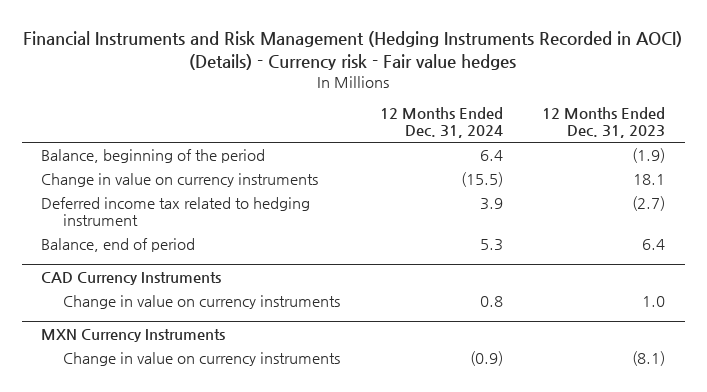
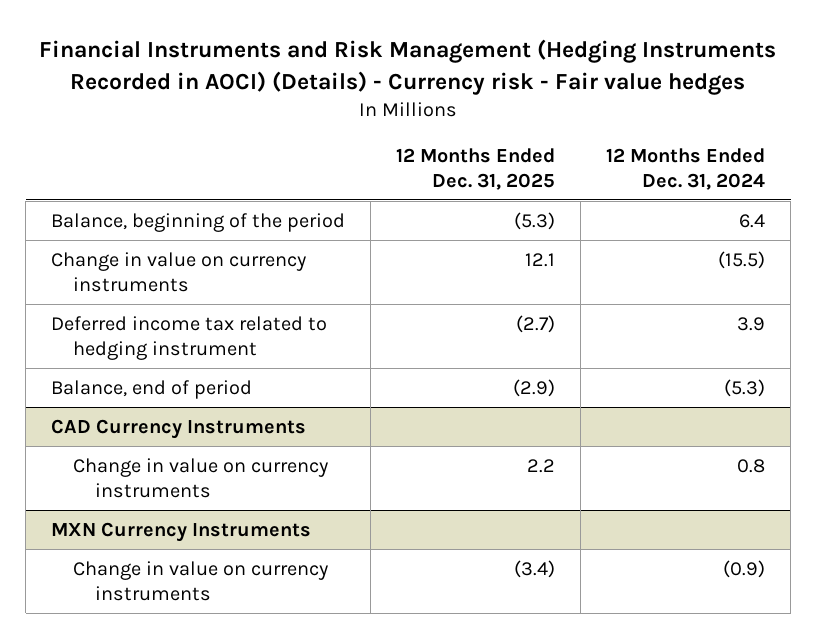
[542,107,666,139] 12 Months Ended Dec. 31, 2023 -> none
none -> [396,147,556,190] 12 Months Ended Dec. 31, 2025
[479,239,503,252] 5.3 -> [724,378,766,397] (5.3)

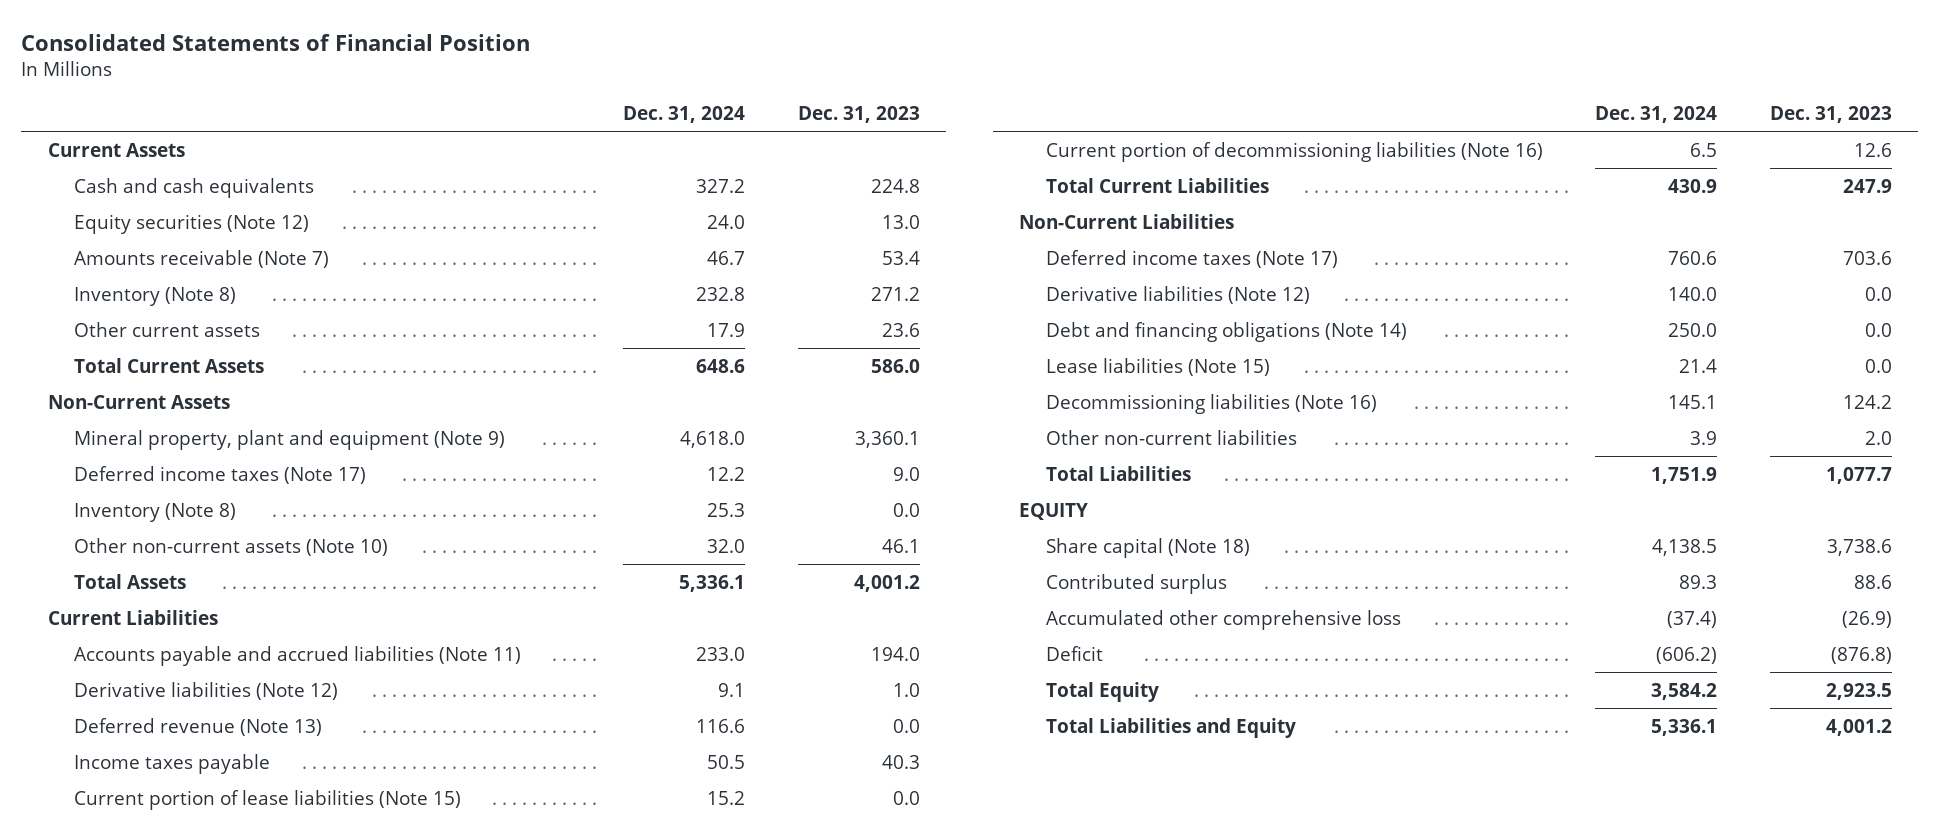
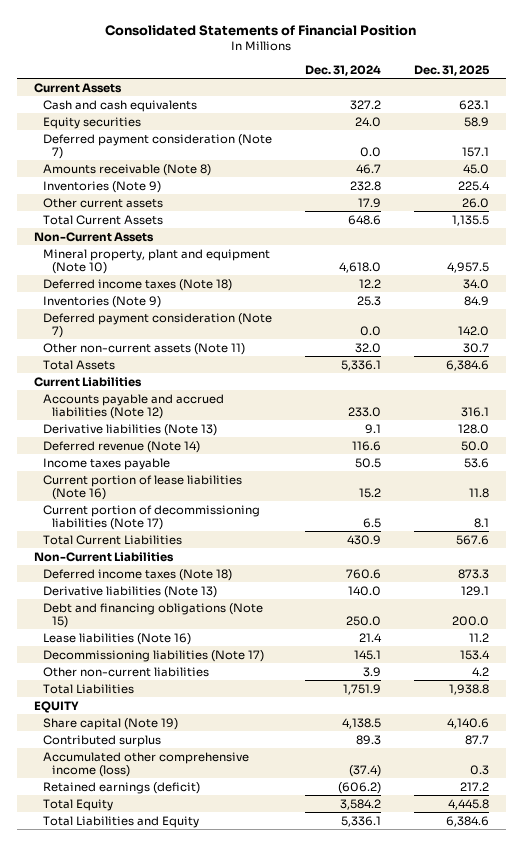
[797,105,920,123] Dec. 31, 2023 -> none
none -> [414,65,491,77] Dec. 31, 2025
[73,213,309,234] Equity securities (Note 12) -> [42,116,141,129] Equity securities
none -> [42,133,272,160] Deferred payment consideration (Note 7)
[73,249,329,268] Amounts receivable (Note 7) -> [42,163,211,176] Amounts receivable (Note 8)
[73,286,236,306] Inventory (Note 8) -> [42,180,161,193] Inventories (Note 9)
[73,429,505,450] Mineral property, plant and equipment (Note 9) -> [42,248,270,275] Mineral property, plant and equipment (Note 10)
[73,465,366,484] Deferred income taxes (Note 17) -> [42,278,232,291] Deferred income taxes (Note 18)
[73,502,236,522] Inventory (Note 8) -> [42,295,161,308] Inventories (Note 9)
none -> [42,312,272,339] Deferred payment consideration (Note 7)
[73,537,388,556] Other non-current assets (Note 10) -> [42,342,245,355] Other non-current assets (Note 11)
[73,645,521,666] Accounts payable and accrued liabilities (Note 11) -> [42,393,224,420] Accounts payable and accrued liabilities (Note 12)
[73,681,338,700] Derivative liabilities (Note 12) -> [42,423,217,436] Derivative liabilities (Note 13)
[73,717,322,736] Deferred revenue (Note 13) -> [42,440,200,453] Deferred revenue (Note 14)
[73,789,461,810] Current portion of lease liabilities (Note 15) -> [42,474,242,501] Current portion of lease liabilities (Note 16)
[1045,141,1543,162] Current portion of decommissioning liabilities (Note 16) -> [42,504,260,531] Current portion of decommissioning liabilities (Note 17)
[1045,249,1338,268] Deferred income taxes (Note 17) -> [42,568,232,581] Deferred income taxes (Note 18)
[1045,285,1310,304] Derivative liabilities (Note 12) -> [42,585,217,598] Derivative liabilities (Note 13)
[1045,321,1407,342] Debt and financing obligations (Note 14) -> [42,602,263,629] Debt and financing obligations (Note 15)
[1045,357,1270,376] Lease liabilities (Note 15) -> [42,632,191,645] Lease liabilities (Note 16)
[1045,393,1377,414] Decommissioning liabilities (Note 16) -> [42,649,264,662] Decommissioning liabilities (Note 17)
[1045,537,1250,558] Share capital (Note 18) -> [42,717,178,730] Share capital (Note 19)
[1045,609,1401,630] Accumulated other comprehensive loss -> [42,751,249,778] Accumulated other comprehensive income (loss)
[1045,645,1103,661] Deficit -> [42,781,200,794] Retained earnings (deficit)

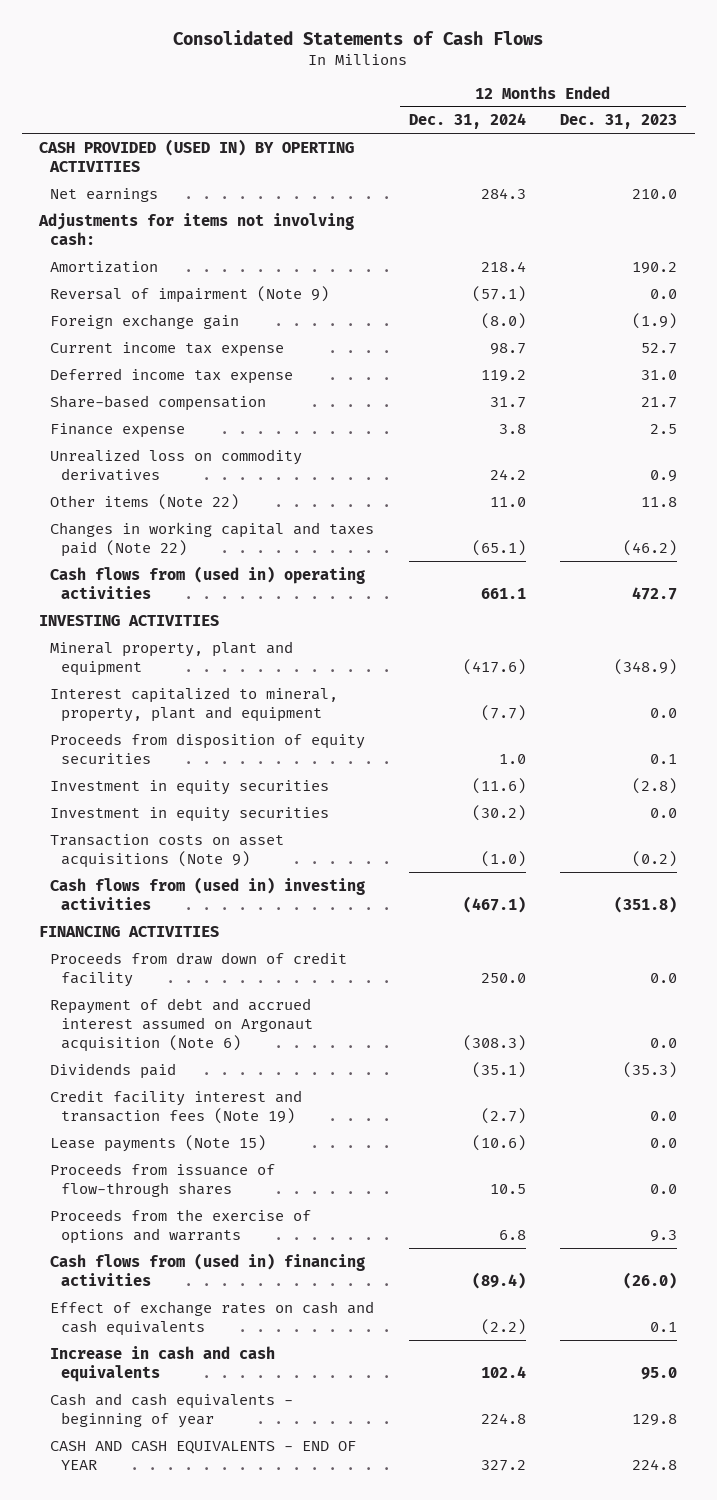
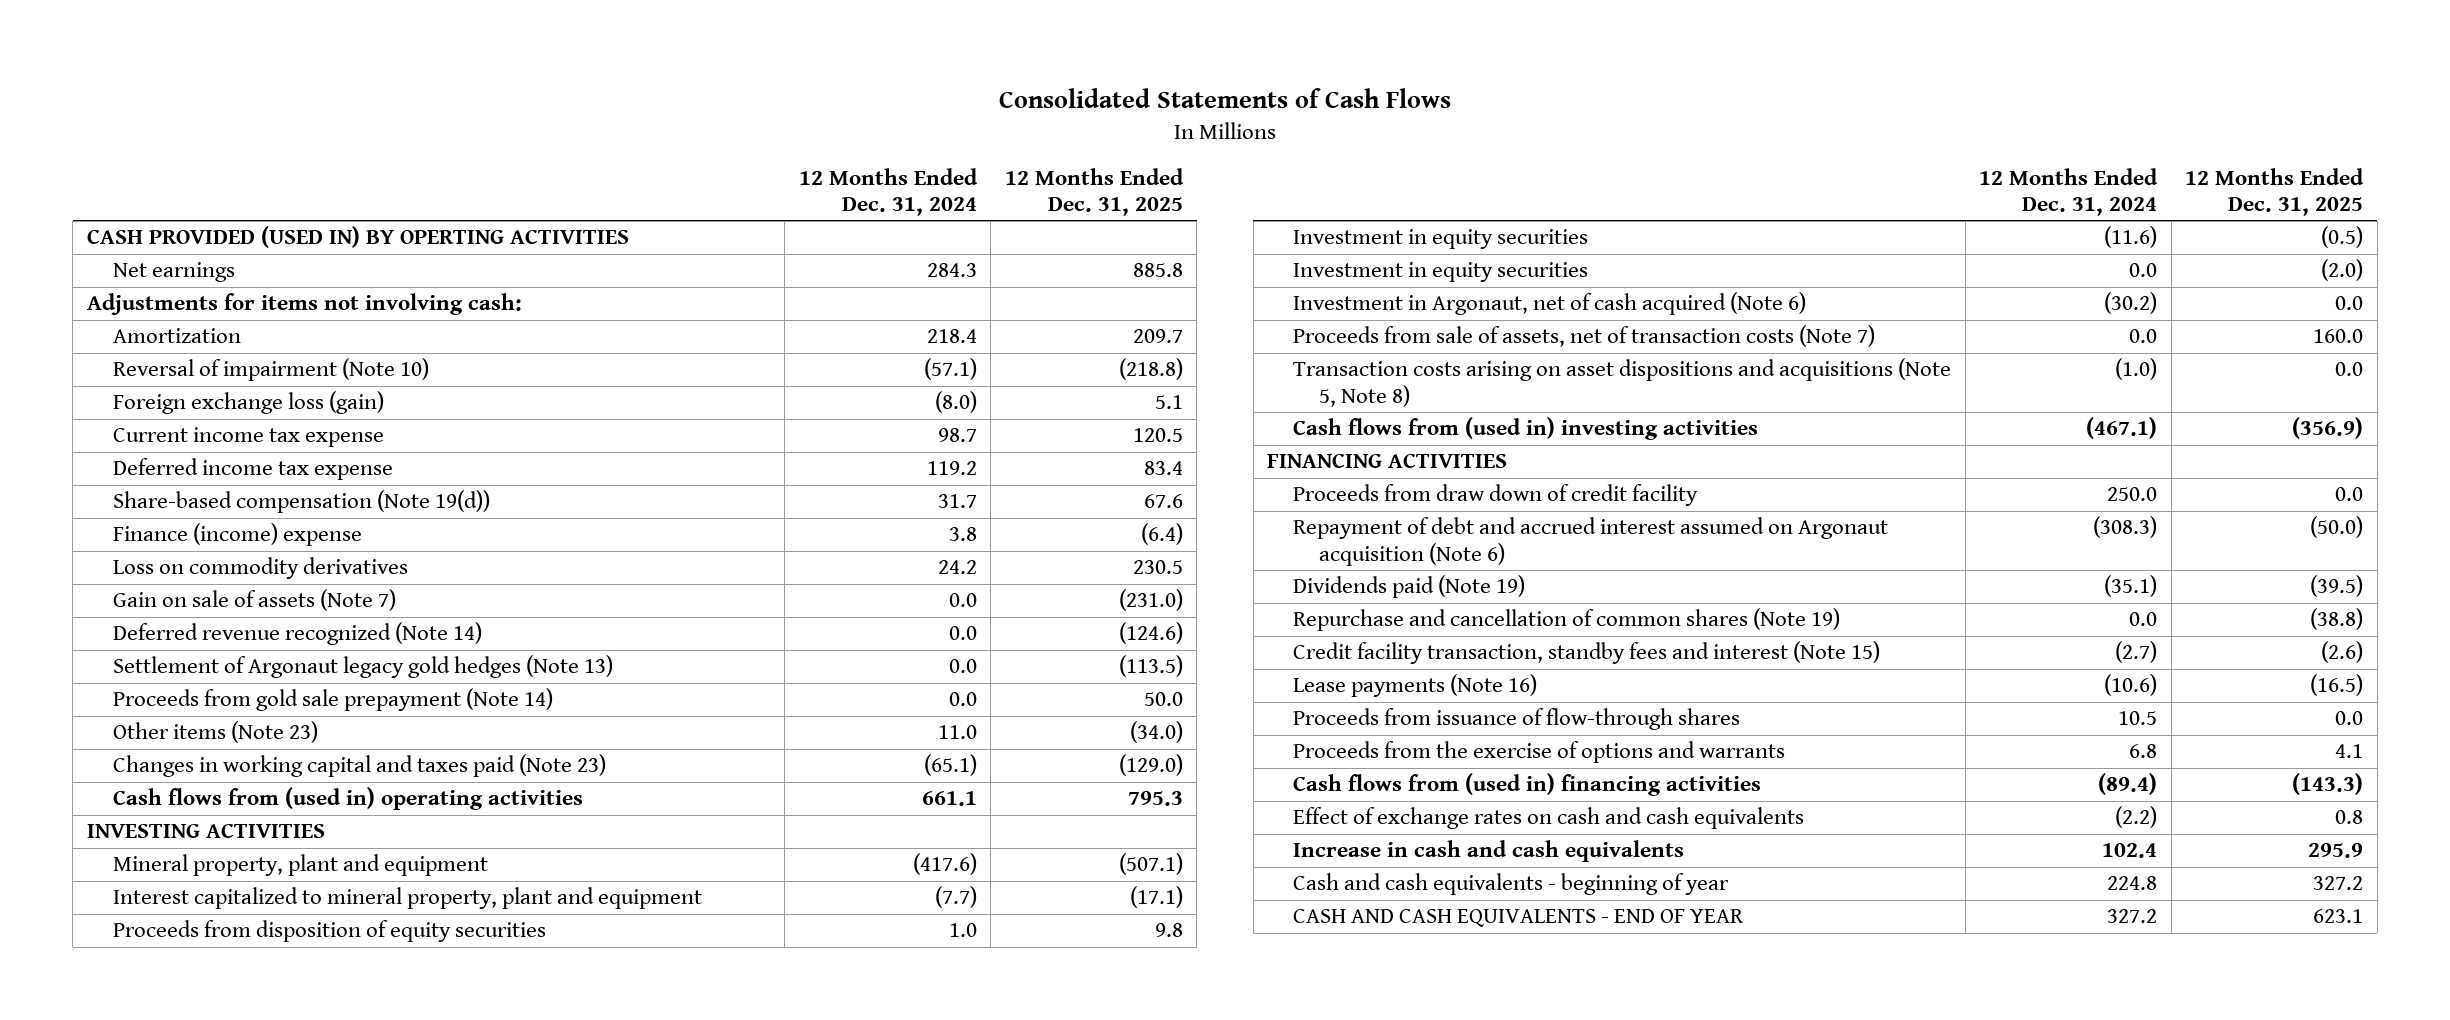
[560,114,678,130] Dec. 31, 2023 -> none
none -> [1004,167,1184,216] 12 Months Ended Dec. 31, 2025
[49,285,329,303] Reversal of impairment (Note 9) -> [112,358,429,382] Reversal of impairment (Note 10)
[49,313,239,329] Foreign exchange gain -> [112,391,384,415] Foreign exchange loss (gain)
[49,394,266,411] Share-based compensation -> [112,490,490,514] Share-based compensation (Note 19(d))
[49,422,185,438] Finance expense -> [112,523,362,547] Finance (income) expense
[49,448,302,481] Unrealized loss on commodity derivatives -> [112,557,408,580] Loss on commodity derivatives
none -> [112,589,396,612] Gain on sale of assets (Note 7)
none -> [112,622,482,646] Deferred revenue recognized (Note 14)
none -> [112,655,613,679] Settlement of Argonaut legacy gold hedges (Note 13)
none -> [112,688,553,712] Proceeds from gold sale prepayment (Note 14)
[49,493,239,510] Other items (Note 22) -> [112,721,318,744] Other items (Note 23)
[49,521,374,557] Changes in working capital and taxes paid (Note 22) -> [112,754,606,778] Changes in working capital and taxes paid (Note 23)
[49,686,338,722] Interest capitalized to mineral, property, plant and equipment -> [112,887,702,910] Interest capitalized to mineral property, plant and equipment
[471,804,526,821] (30.2) -> [2129,263,2158,278] 0.0
none -> [1293,292,1807,316] Investment in Argonaut, net of cash acquired (Note 6)
none -> [1293,325,1876,348] Proceeds from sale of assets, net of transaction costs (Note 7)
[49,833,284,868] Transaction costs on asset acquisitions (Note 9) -> [1293,358,1952,407] Transaction costs arising on asset dispositions and acquisitions (Note 5, Note 8)
[49,1062,176,1079] Dividends paid -> [1293,575,1526,599] Dividends paid (Note 19)
none -> [1293,608,1841,632] Repurchase and cancellation of common shares (Note 19)
[49,1089,302,1124] Credit facility interest and transaction fees (Note 19) -> [1293,641,1881,665] Credit facility transaction, standby fees and interest (Note 15)
[49,1134,266,1152] Lease payments (Note 15) -> [1293,674,1538,698] Lease payments (Note 16)

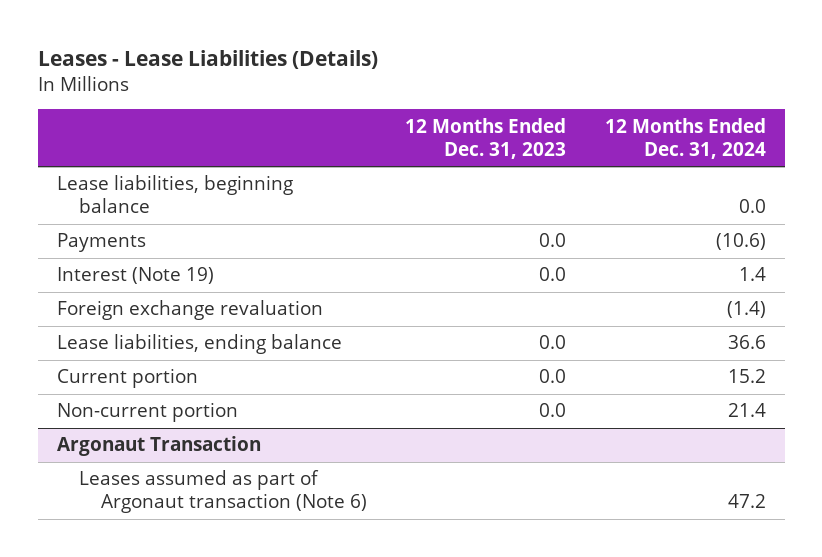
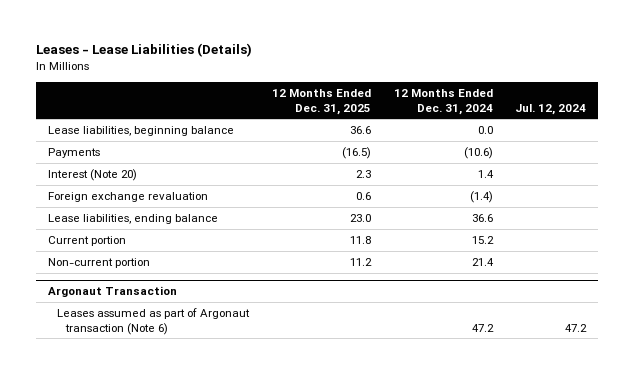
[405,117,567,159] 12 Months Ended Dec. 31, 2023 -> none
none -> [271,89,371,115] 12 Months Ended Dec. 31, 2025
none -> [515,103,587,115] Jul. 12, 2024
[56,267,214,285] Interest (Note 19) -> [47,169,137,182] Interest (Note 20)

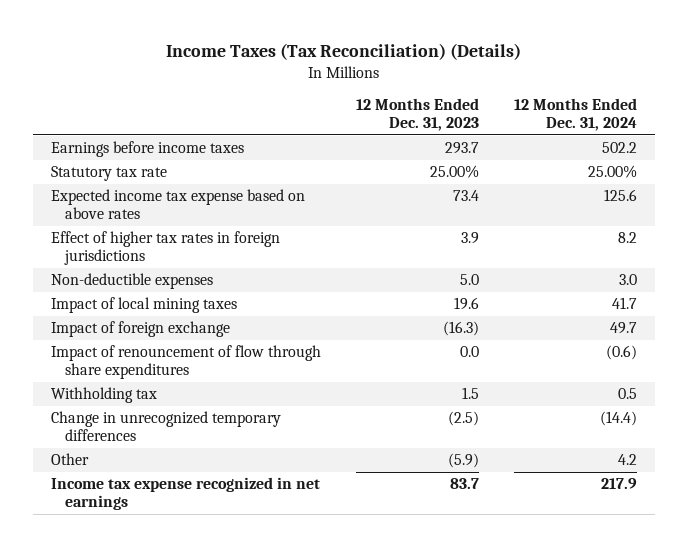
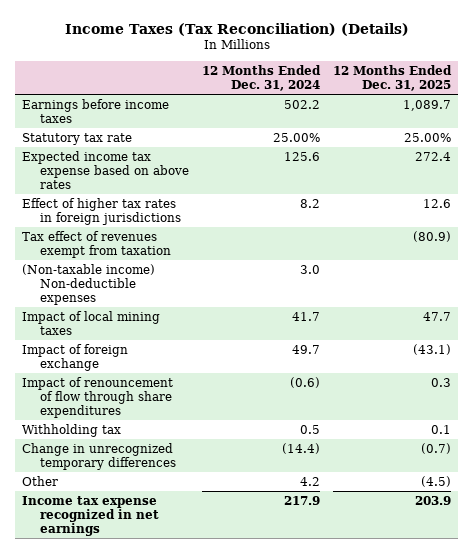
[355,98,479,132] 12 Months Ended Dec. 31, 2023 -> none
none -> [333,64,453,92] 12 Months Ended Dec. 31, 2025
none -> [21,230,172,259] Tax effect of revenues exempt from taxation
[50,273,213,290] Non-deductible expenses -> [21,263,155,306] (Non-taxable income) Non-deductible expenses

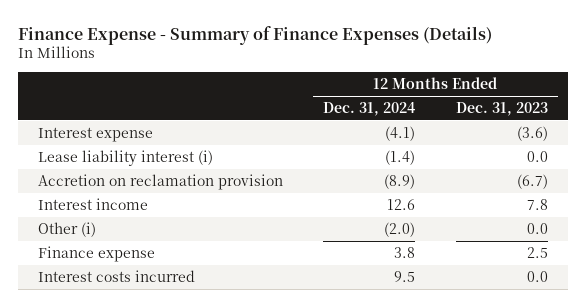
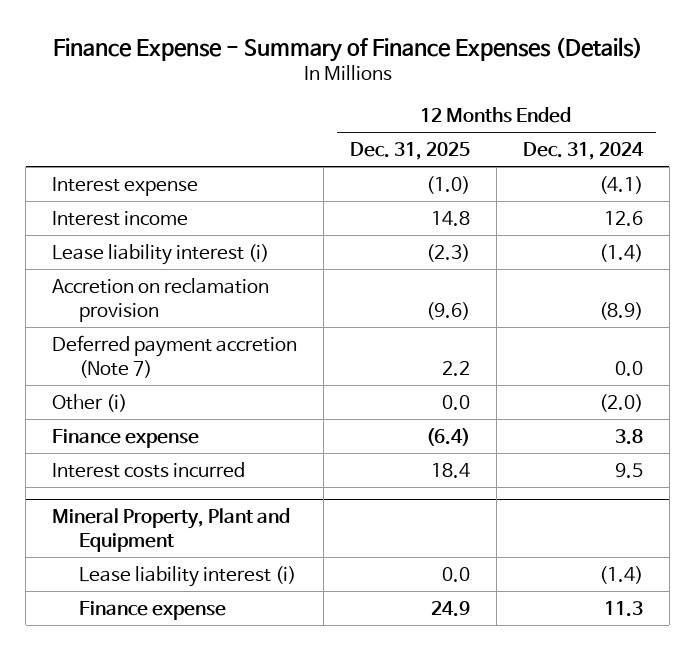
[455,102,548,117] Dec. 31, 2023 -> none
none -> [350,142,471,161] Dec. 31, 2025
[38,197,149,210] Interest income -> [52,210,189,226] Interest income
none -> [52,334,298,378] Deferred payment accretion (Note 7)
none -> [52,507,291,553] Mineral Property, Plant and Equipment
none -> [79,565,297,587] Lease liability interest (i)
none -> [79,600,227,620] Finance expense

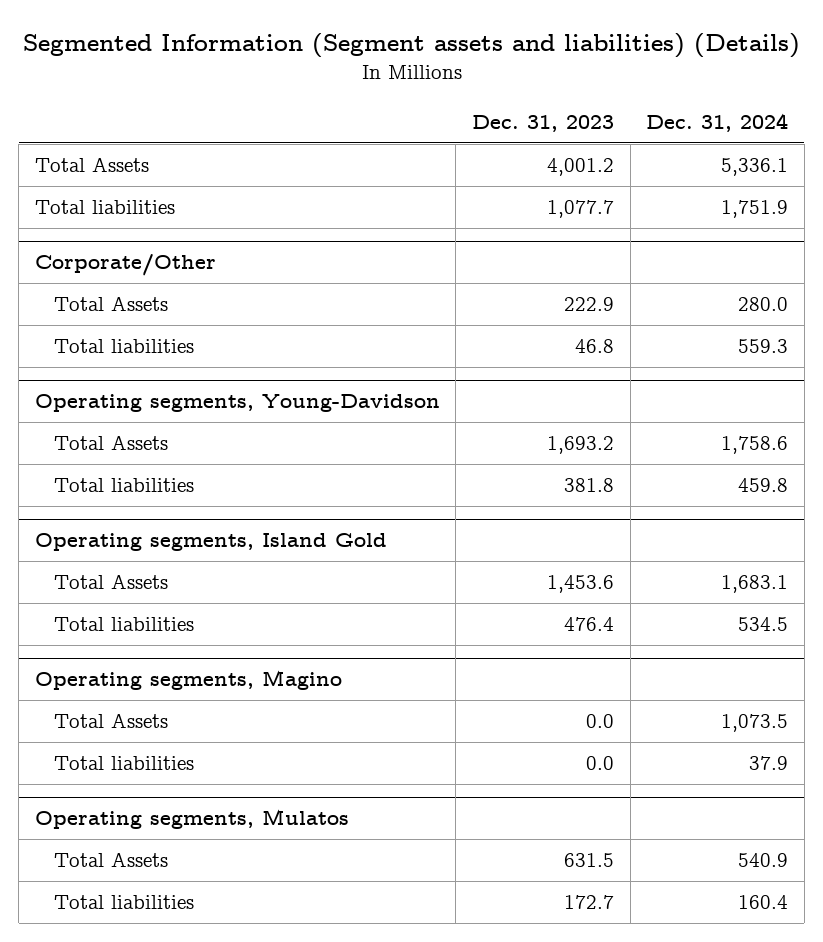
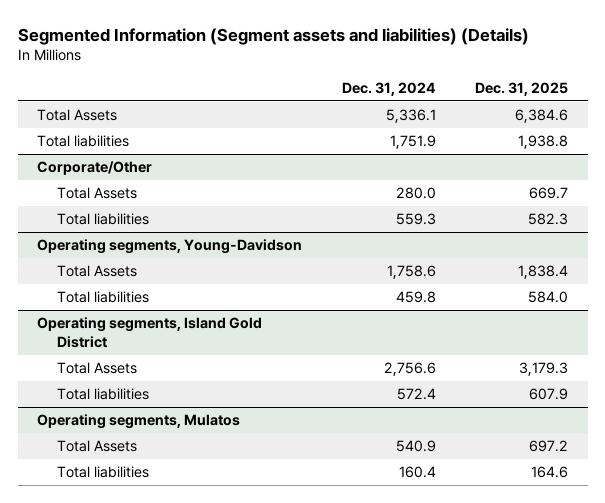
[472,114,615,132] Dec. 31, 2023 -> none
none -> [474,82,568,97] Dec. 31, 2025
[34,670,342,691] Operating segments, Magino -> none
[53,713,168,729] Total Assets -> none
[53,756,194,771] Total liabilities -> none
[34,533,387,552] Operating segments, Island Gold -> [37,316,263,349] Operating segments, Island Gold District
[721,575,789,594] 1,683.1 -> [383,361,436,376] 2,756.6
[738,617,789,632] 534.5 -> [396,387,436,400] 572.4

